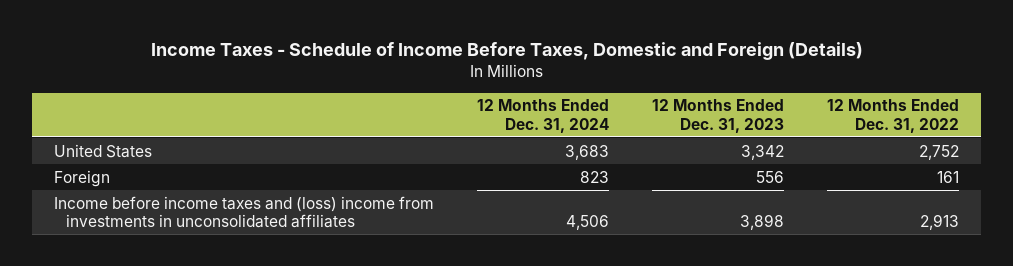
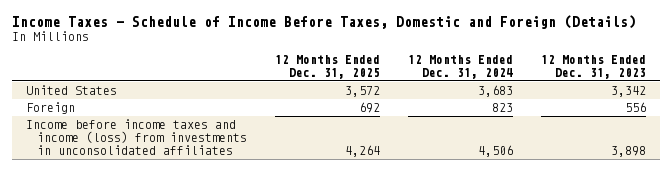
[827,99,960,133] 12 Months Ended Dec. 31, 2022 -> none
none -> [274,55,380,79] 12 Months Ended Dec. 31, 2025
[53,195,434,228] Income before income taxes and (loss) income from investments in unconsolidated affiliates -> [25,119,247,155] Income before income taxes and income (loss) from investments in unconsolidated affiliates

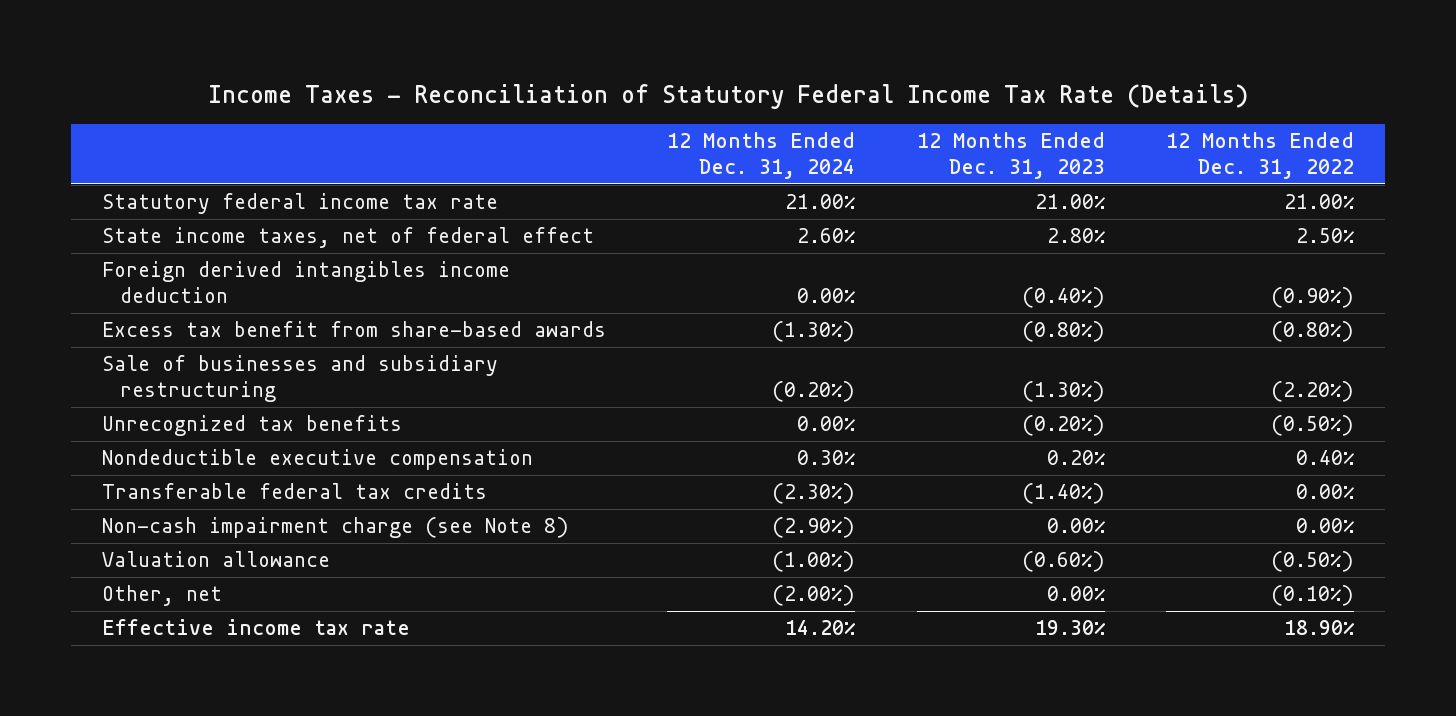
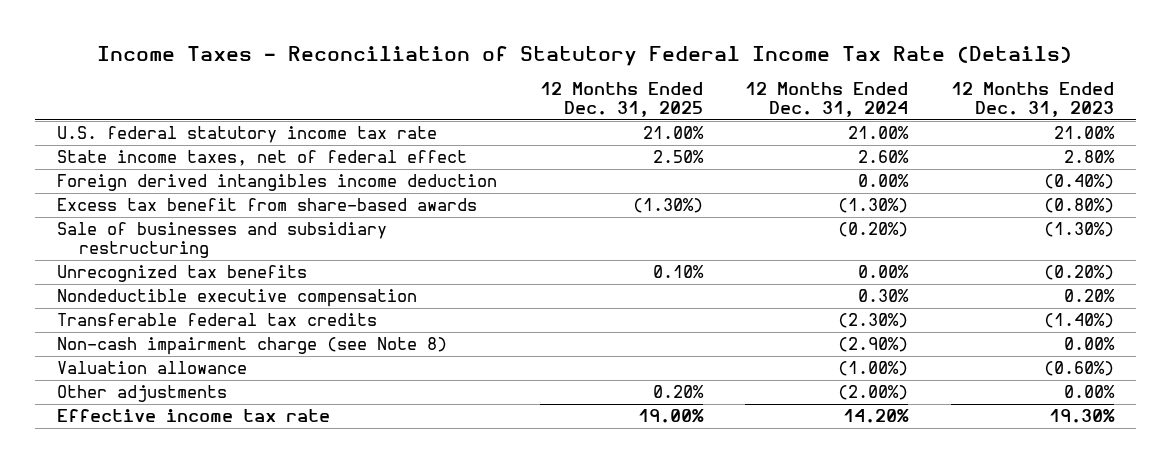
[1166,132,1355,180] 12 Months Ended Dec. 31, 2022 -> none
none -> [539,81,703,117] 12 Months Ended Dec. 31, 2025
[101,193,498,215] Statutory federal income tax rate -> [56,125,437,143] U.S. federal statutory income tax rate
[101,585,222,607] Other, net -> [56,384,227,402] Other adjustments

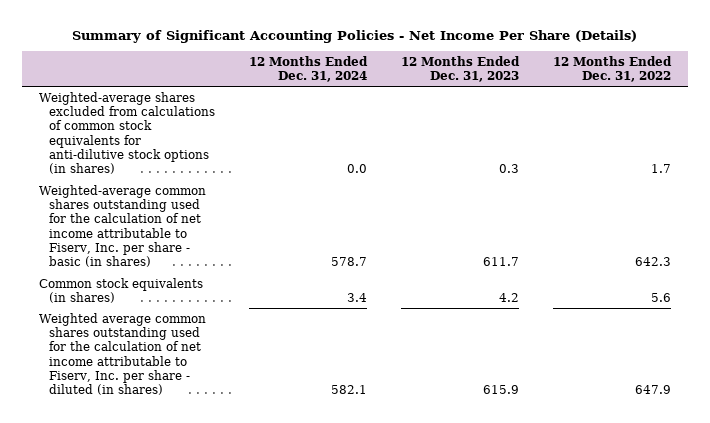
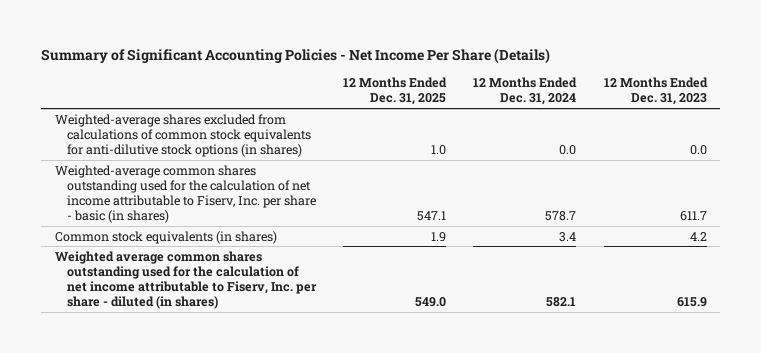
[553,55,673,83] 12 Months Ended Dec. 31, 2022 -> none
none -> [343,77,448,106] 12 Months Ended Dec. 31, 2025
[499,164,520,174] 0.3 -> [689,144,707,155] 0.0

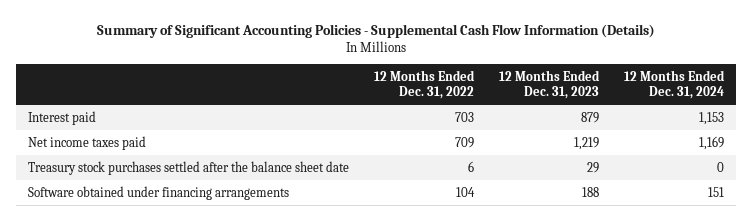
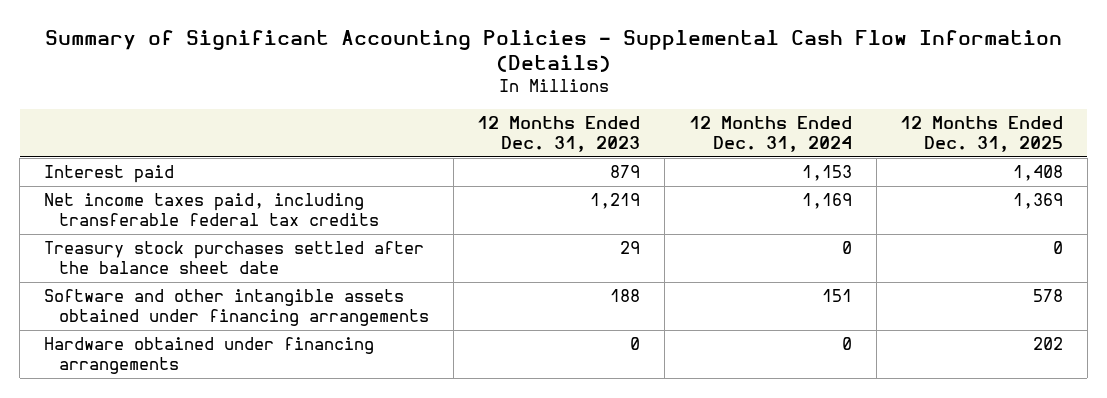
[374,69,476,99] 12 Months Ended Dec. 31, 2022 -> none
none -> [900,115,1064,152] 12 Months Ended Dec. 31, 2025
[28,135,147,150] Net income taxes paid -> [43,193,379,227] Net income taxes paid, including transferable federal tax credits
[28,185,290,200] Software obtained under financing arrangements -> [43,289,429,327] Software and other intangible assets obtained under financing arrangements
none -> [43,337,374,375] Hardware obtained under financing arrangements

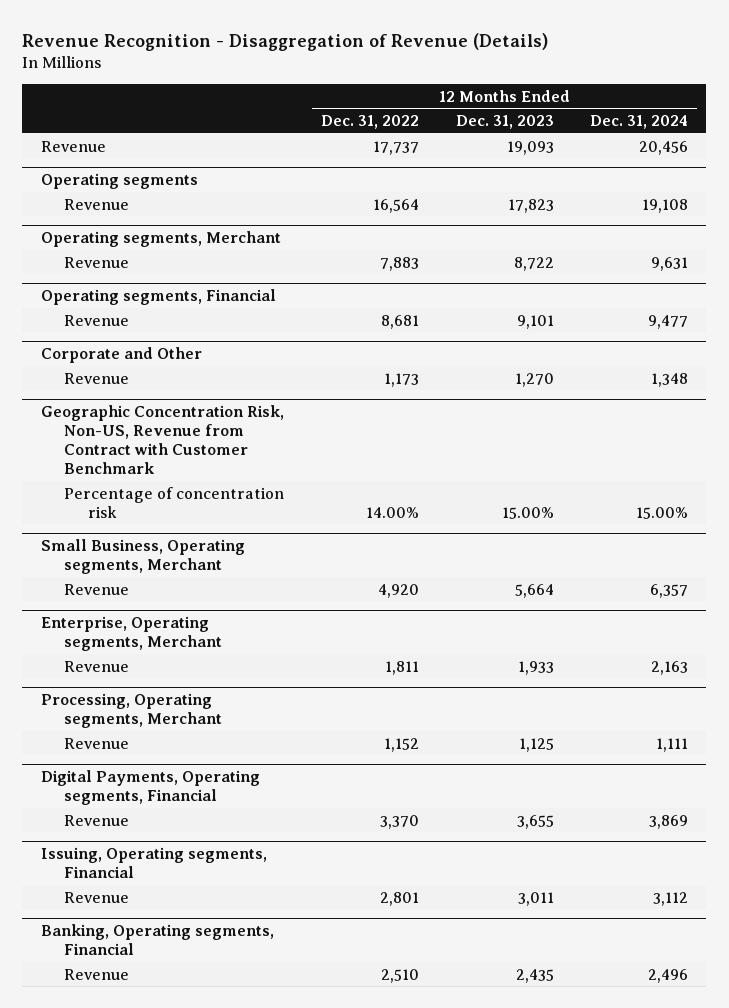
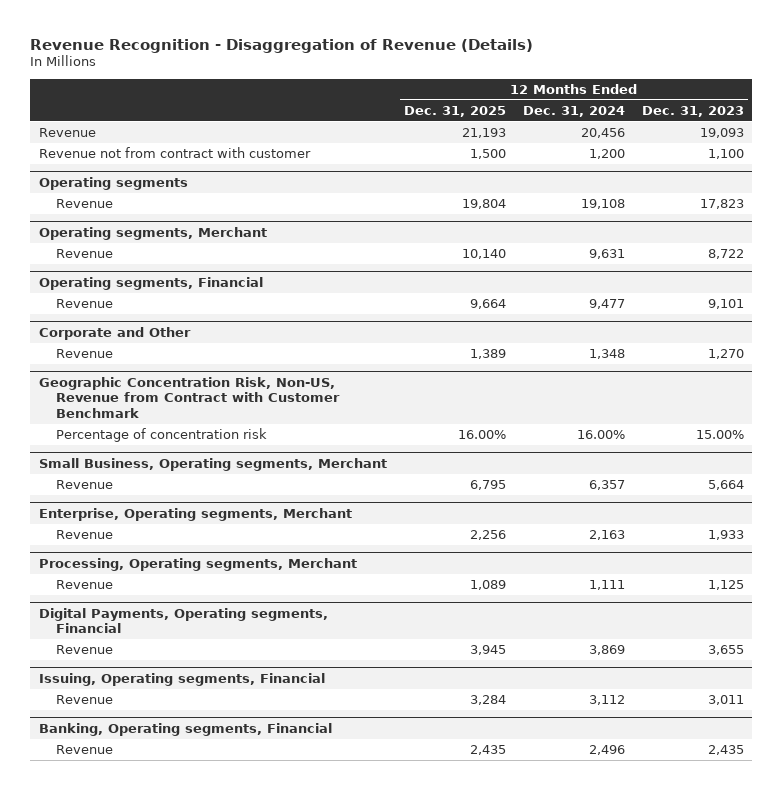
[321,114,420,129] Dec. 31, 2022 -> none
none -> [403,105,506,117] Dec. 31, 2025
none -> [38,146,311,158] Revenue not from contract with customer
[636,506,689,519] 15.00% -> [576,429,625,439] 16.00%

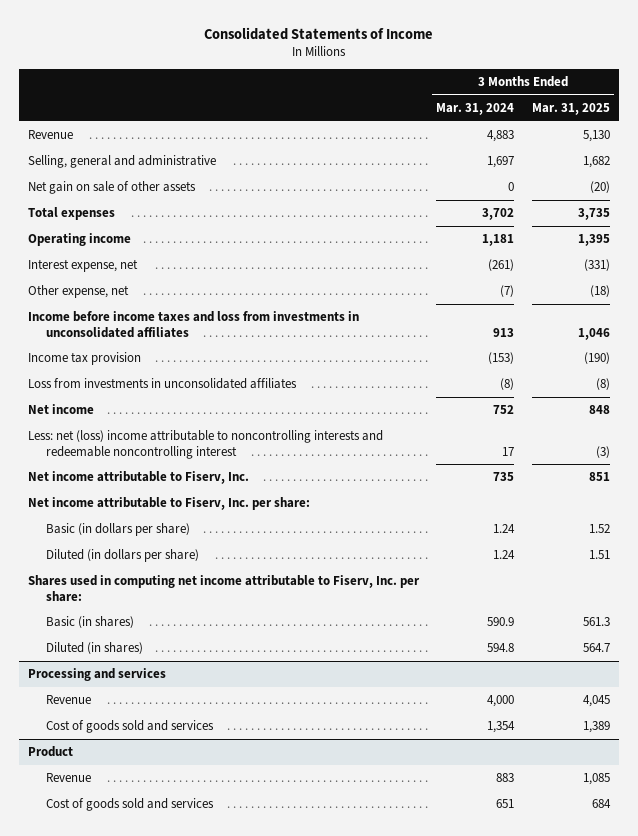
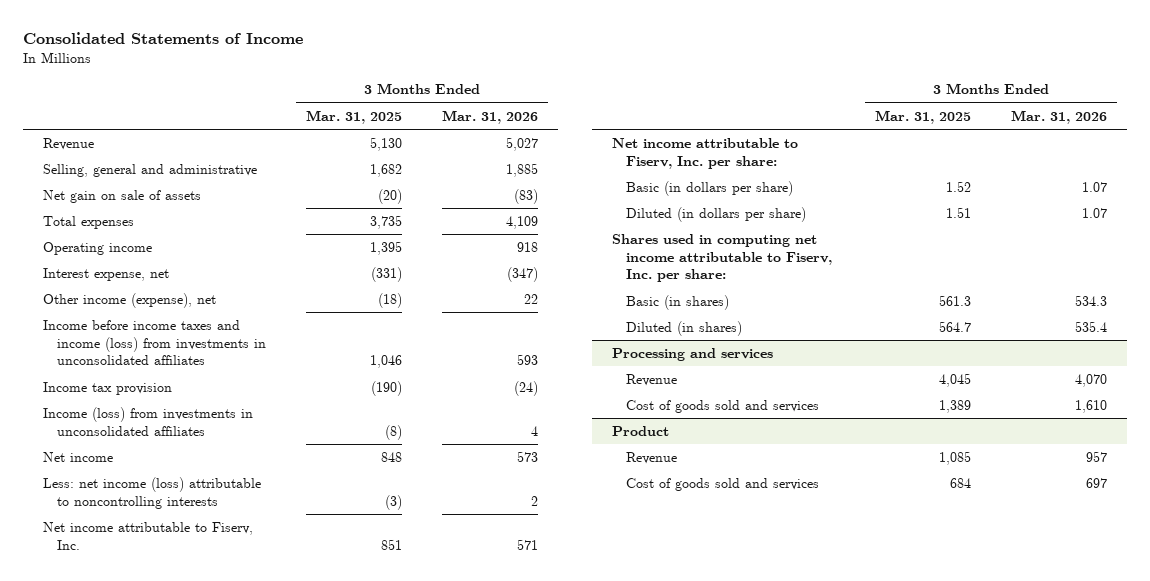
[436,102,515,115] Mar. 31, 2024 -> none
none -> [441,109,538,124] Mar. 31, 2026
[27,181,196,195] Net gain on sale of other assets -> [43,189,202,203] Net gain on sale of assets
[27,285,129,299] Other expense, net -> [43,292,217,308] Other income (expense), net
[27,311,359,338] Income before income taxes and loss from investments in unconsolidated affiliates -> [43,319,266,366] Income before income taxes and income (loss) from investments in unconsolidated affiliates
[27,378,297,390] Loss from investments in unconsolidated affiliates -> [43,406,254,436] Income (loss) from investments in unconsolidated affiliates
[27,430,383,459] Less: net (loss) income attributable to noncontrolling interests and redeemable noncontrolling interest -> [43,476,262,509] Less: net income (loss) attributable to noncontrolling interests

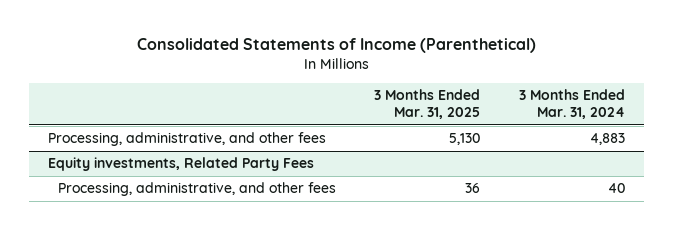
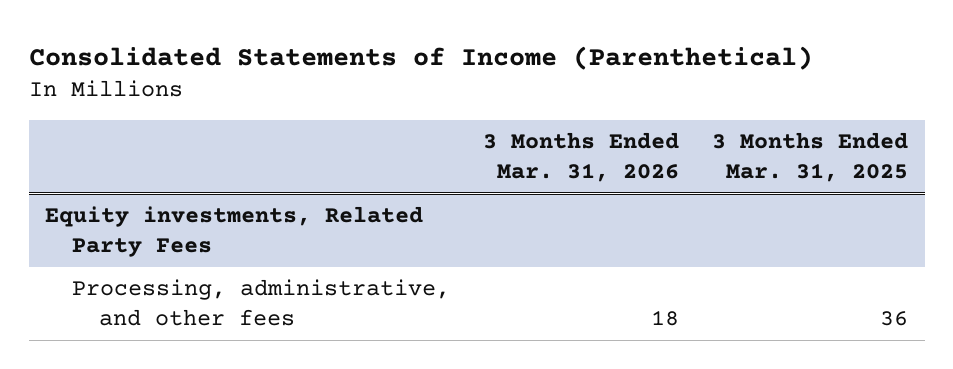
[518,89,625,120] 3 Months Ended Mar. 31, 2024 -> none
none -> [483,132,680,182] 3 Months Ended Mar. 31, 2026
[48,132,327,147] Processing, administrative, and other fees -> none

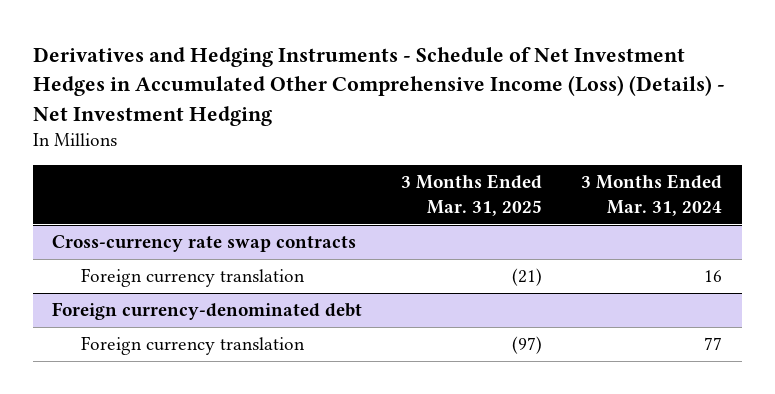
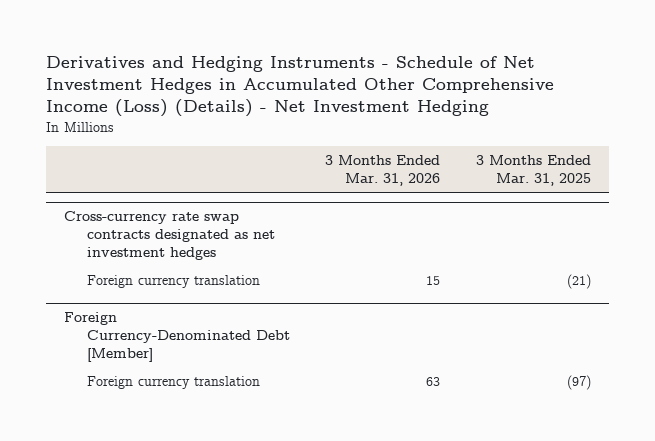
[581,174,723,216] 3 Months Ended Mar. 31, 2024 -> none
none -> [325,154,441,186] 3 Months Ended Mar. 31, 2026
[52,235,357,253] Cross-currency rate swap contracts -> [64,211,275,261] Cross-currency rate swap contracts designated as net investment hedges
[52,302,363,321] Foreign currency-denominated debt -> [64,312,290,363] Foreign Currency-Denominated Debt [Member]

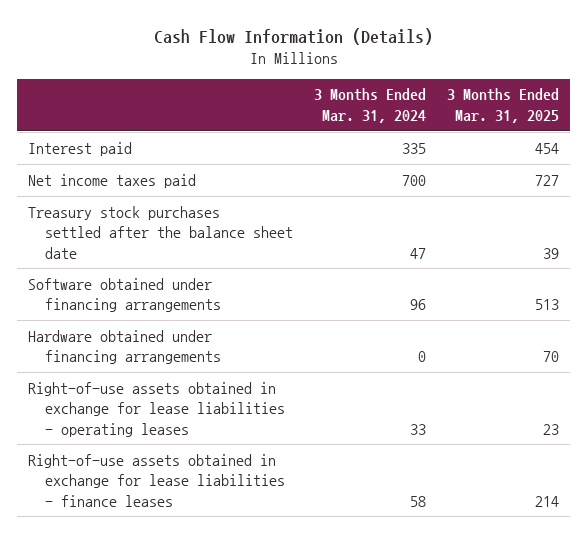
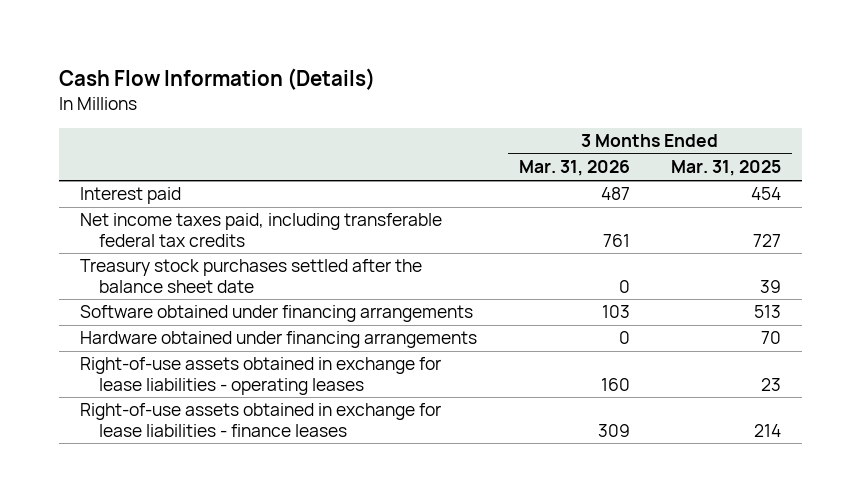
[313,88,426,123] 3 Months Ended Mar. 31, 2024 -> none
none -> [518,160,630,177] Mar. 31, 2026
[28,173,197,188] Net income taxes paid -> [79,213,442,247] Net income taxes paid, including transferable federal tax credits

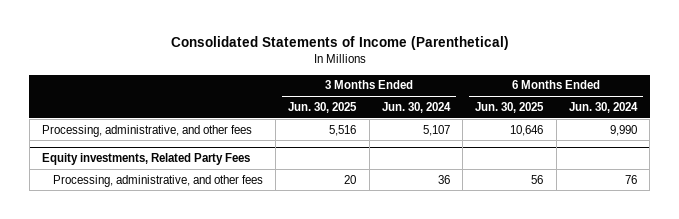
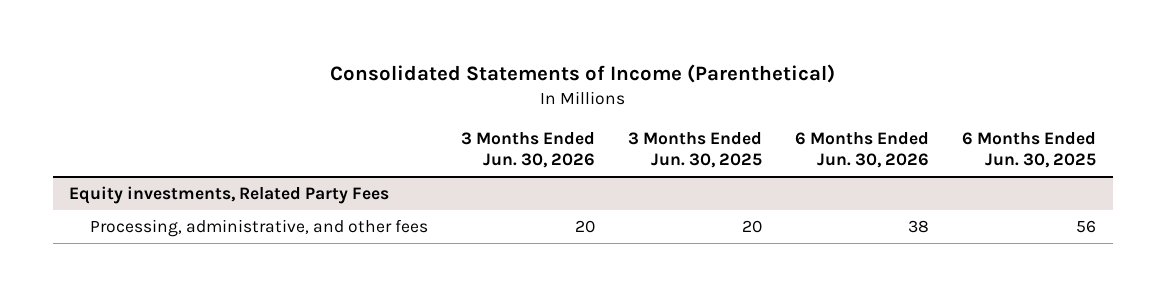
[381,101,451,113] Jun. 30, 2024 -> none
[568,101,638,113] Jun. 30, 2024 -> none
none -> [461,131,596,169] 3 Months Ended Jun. 30, 2026
none -> [795,131,930,169] 6 Months Ended Jun. 30, 2026
[42,124,253,137] Processing, administrative, and other fees -> none

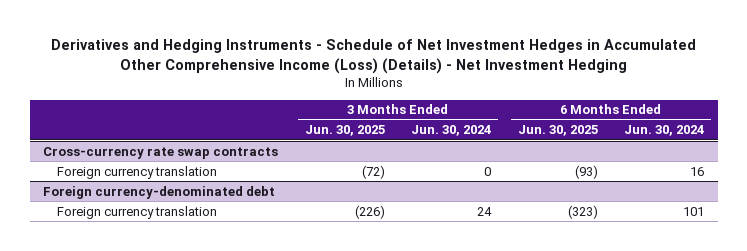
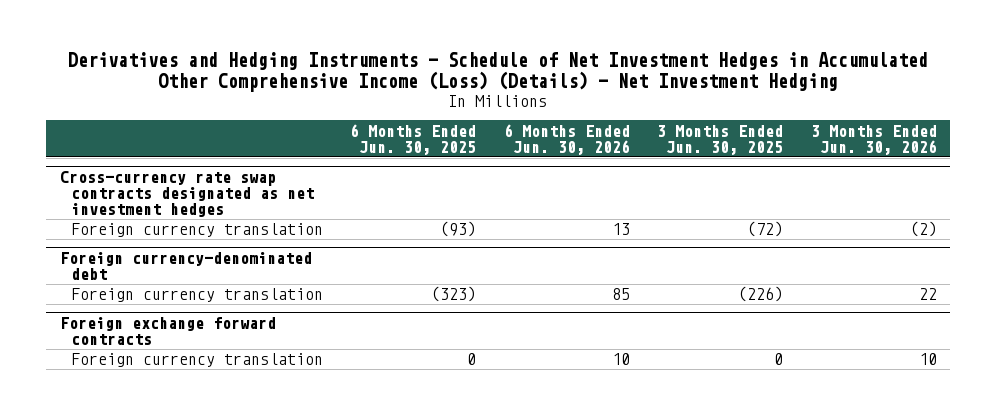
[411,125,492,137] Jun. 30, 2024 -> none
[624,125,705,137] Jun. 30, 2024 -> none
none -> [503,123,630,156] 6 Months Ended Jun. 30, 2026
none -> [810,124,937,156] 3 Months Ended Jun. 30, 2026
[43,146,279,159] Cross-currency rate swap contracts -> [60,170,314,218] Cross-currency rate swap contracts designated as net investment hedges
none -> [60,316,277,345] Foreign exchange forward contracts
none -> [70,353,323,368] Foreign currency translation

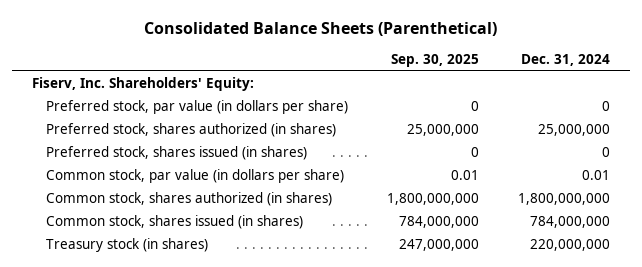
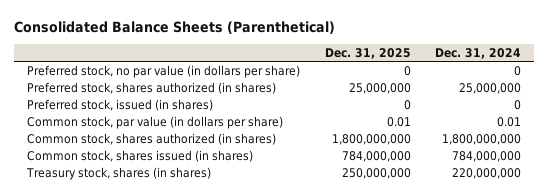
[391,53,480,67] Sep. 30, 2025 -> none
none -> [324,47,411,59] Dec. 31, 2025
[31,76,254,91] Fiserv, Inc. Shareholders' Equity: -> none
[45,99,348,114] Preferred stock, par value (in dollars per share) -> [26,64,300,78] Preferred stock, no par value (in dollars per share)
[45,145,307,160] Preferred stock, shares issued (in shares) -> [26,98,213,111] Preferred stock, issued (in shares)
[45,237,208,252] Treasury stock (in shares) -> [25,166,211,180] Treasury stock, shares (in shares)

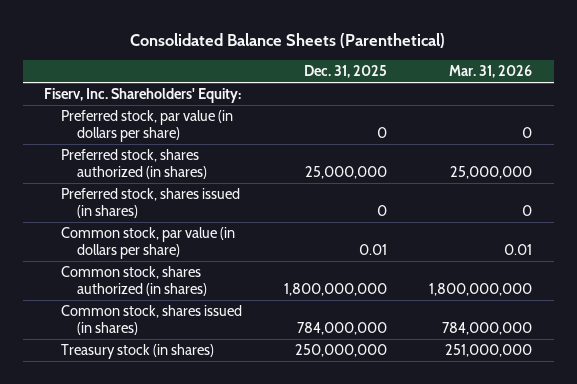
[435,47,522,59] Dec. 31, 2024 -> none
none -> [449,65,533,79] Mar. 31, 2026
none -> [44,87,242,103] Fiserv, Inc. Shareholders' Equity:
[26,64,300,78] Preferred stock, no par value (in dollars per share) -> [60,109,233,142] Preferred stock, par value (in dollars per share)
[26,98,213,111] Preferred stock, issued (in shares) -> [60,187,240,218] Preferred stock, shares issued (in shares)
[25,166,211,180] Treasury stock, shares (in shares) -> [60,343,214,359] Treasury stock (in shares)

